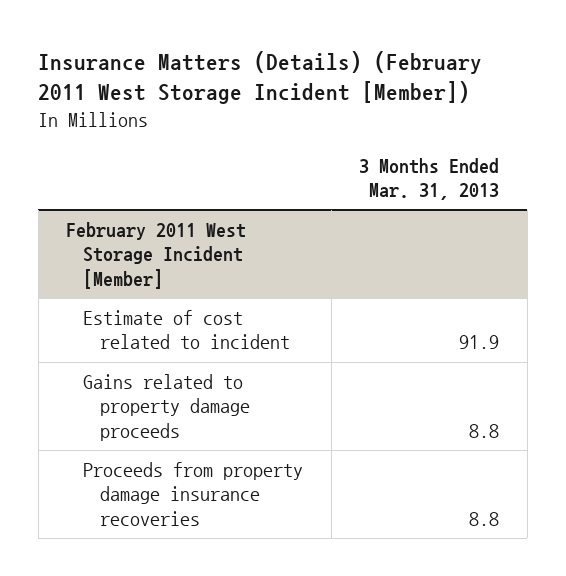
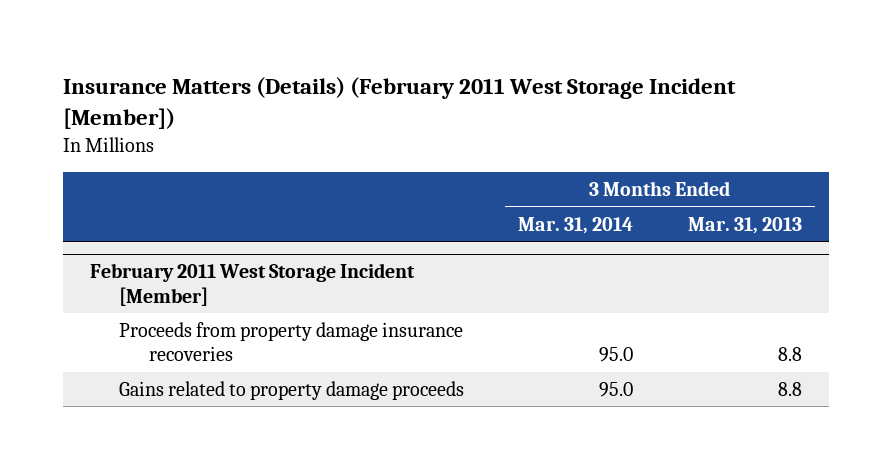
none -> [518,216,634,234] Mar. 31, 2014
[83,309,291,350] Estimate of cost related to incident -> none
[83,373,251,442] Gains related to property damage proceeds -> [119,381,465,401] Gains related to property damage proceeds

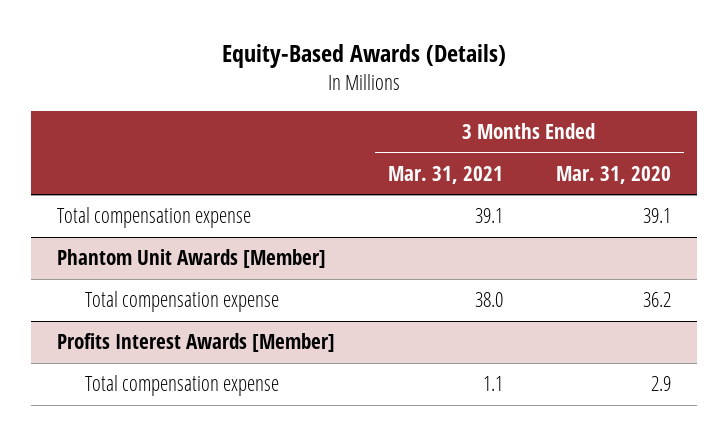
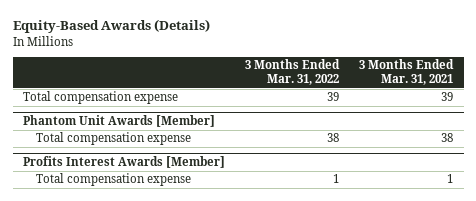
[555,165,671,184] Mar. 31, 2020 -> none
none -> [245,59,341,86] 3 Months Ended Mar. 31, 2022
[474,208,503,224] 39.1 -> [441,92,454,102] 39
[474,292,503,308] 38.0 -> [441,133,454,143] 38
[482,376,503,392] 1.1 -> [447,174,454,184] 1

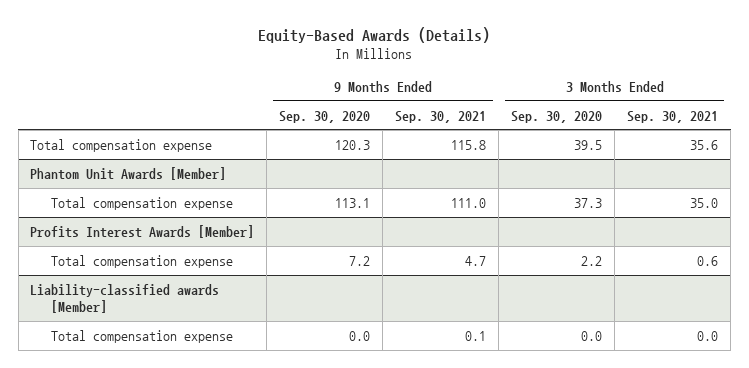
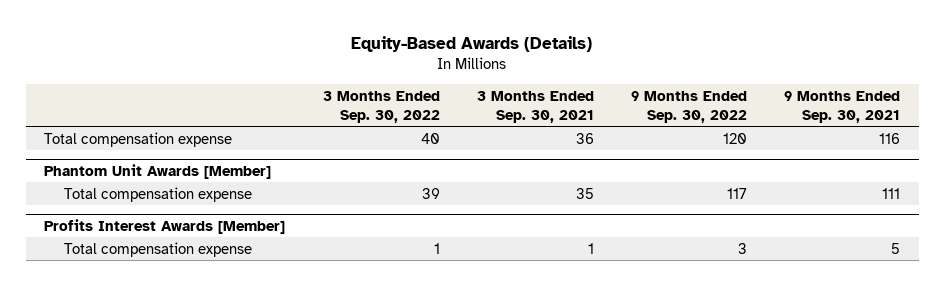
[279,110,371,123] Sep. 30, 2020 -> none
[511,110,603,123] Sep. 30, 2020 -> none
none -> [322,90,440,123] 3 Months Ended Sep. 30, 2022
none -> [631,90,748,123] 9 Months Ended Sep. 30, 2022
[451,139,487,150] 115.8 -> [879,132,901,144] 116
[690,139,719,150] 35.6 -> [575,132,594,144] 36
[451,197,487,208] 111.0 -> [882,187,901,199] 111
[690,197,719,208] 35.0 -> [575,187,594,199] 35
[30,283,220,314] Liability-classified awards [Member] -> none
[50,329,233,343] Total compensation expense -> none
[465,255,487,266] 4.7 -> [891,242,901,254] 5
[697,255,719,266] 0.6 -> [587,242,594,254] 1

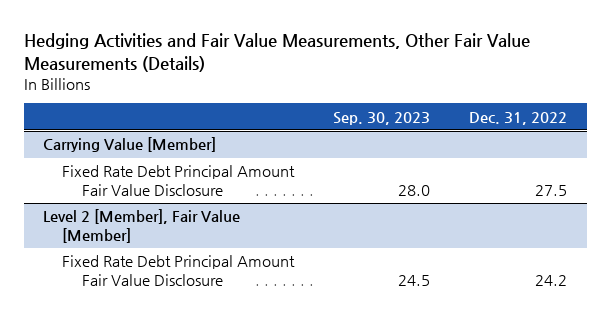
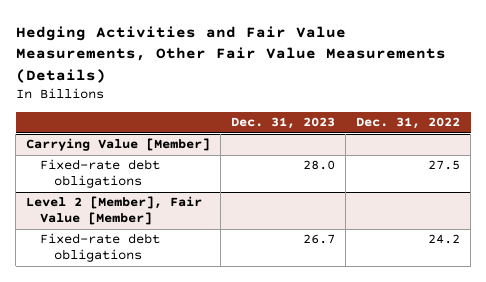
[333,111,431,125] Sep. 30, 2023 -> none
none -> [231,117,336,130] Dec. 31, 2023
[62,165,296,196] Fixed Rate Debt Principal Amount Fair Value Disclosure -> [40,159,161,189] Fixed-rate debt obligations
[62,255,296,286] Fixed Rate Debt Principal Amount Fair Value Disclosure -> [40,233,161,263] Fixed-rate debt obligations

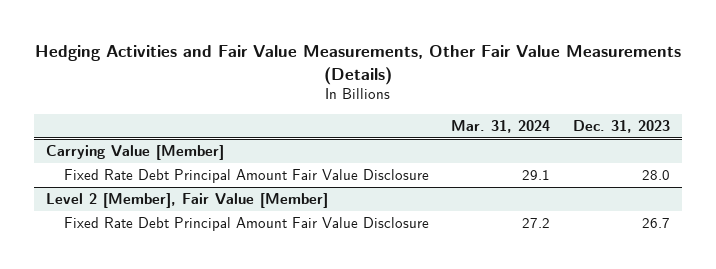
[356,117,461,130] Dec. 31, 2022 -> none
none -> [451,120,551,134] Mar. 31, 2024
[40,159,161,189] Fixed-rate debt obligations -> [63,169,429,184] Fixed Rate Debt Principal Amount Fair Value Disclosure
[40,233,161,263] Fixed-rate debt obligations -> [63,217,429,232] Fixed Rate Debt Principal Amount Fair Value Disclosure

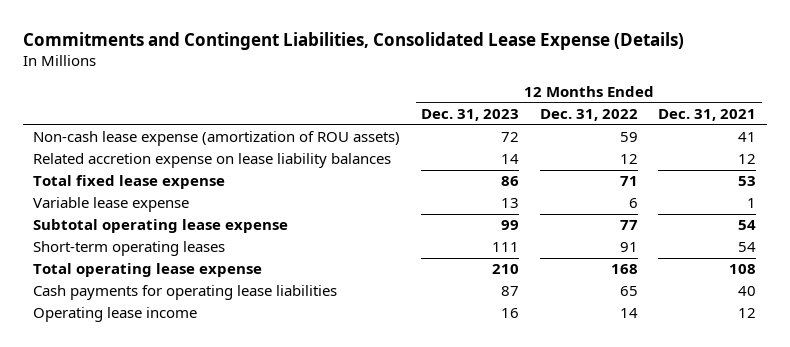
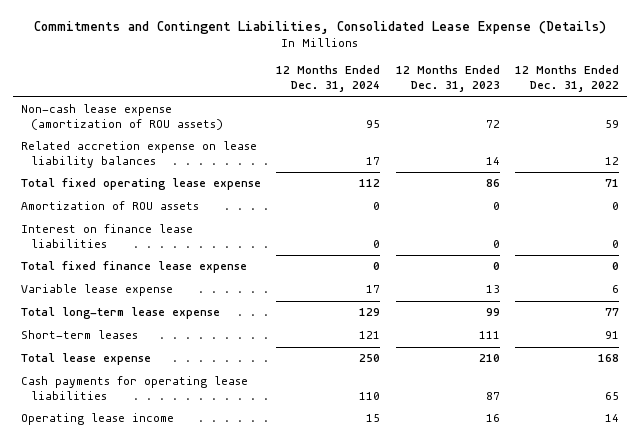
[658,109,757,122] Dec. 31, 2021 -> none
none -> [276,65,381,93] 12 Months Ended Dec. 31, 2024
[33,175,226,190] Total fixed lease expense -> [20,178,261,191] Total fixed operating lease expense
none -> [20,201,199,211] Amortization of ROU assets
none -> [20,224,193,249] Interest on finance lease liabilities
none -> [20,261,247,274] Total fixed finance lease expense
[33,219,289,234] Subtotal operating lease expense -> [20,307,220,320] Total long-term lease expense
[33,241,226,257] Short-term operating leases -> [20,330,138,340] Short-term leases
[33,263,263,278] Total operating lease expense -> [20,353,151,366] Total lease expense

